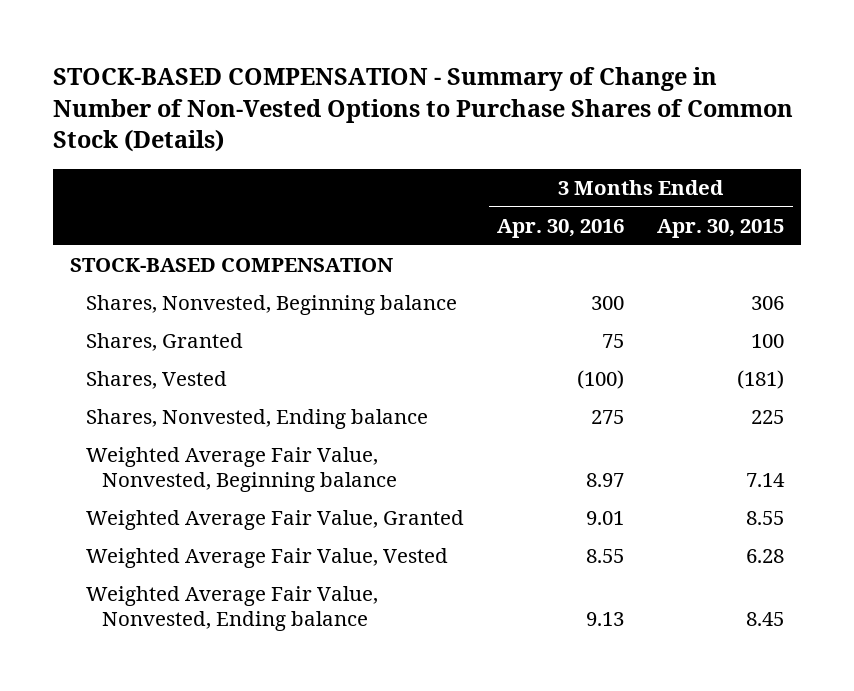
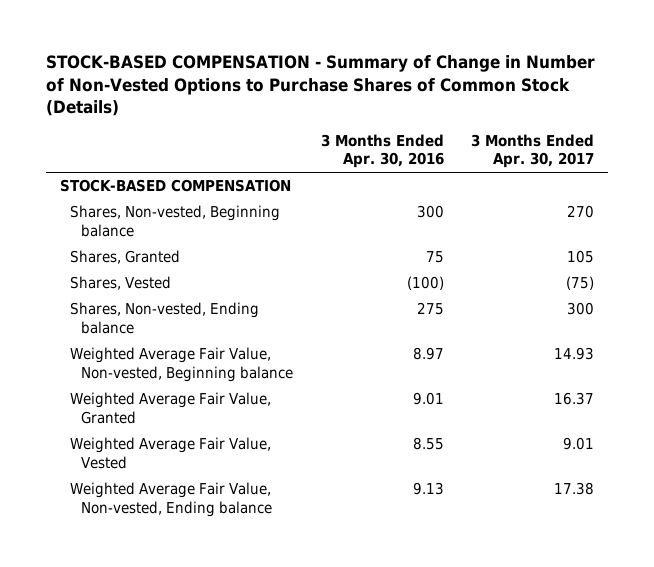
[657,219,785,239] Apr. 30, 2015 -> none
none -> [470,133,594,169] 3 Months Ended Apr. 30, 2017
[85,295,457,316] Shares, Nonvested, Beginning balance -> [70,205,281,237] Shares, Non-vested, Beginning balance
[85,409,428,430] Shares, Nonvested, Ending balance -> [70,302,260,334] Shares, Non-vested, Ending balance
[85,447,398,493] Weighted Average Fair Value, Nonvested, Beginning balance -> [70,347,294,382] Weighted Average Fair Value, Non-vested, Beginning balance
[85,586,378,632] Weighted Average Fair Value, Nonvested, Ending balance -> [70,482,273,517] Weighted Average Fair Value, Non-vested, Ending balance

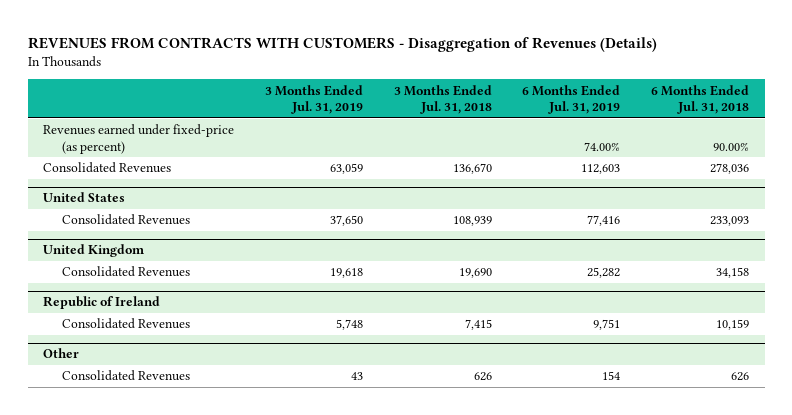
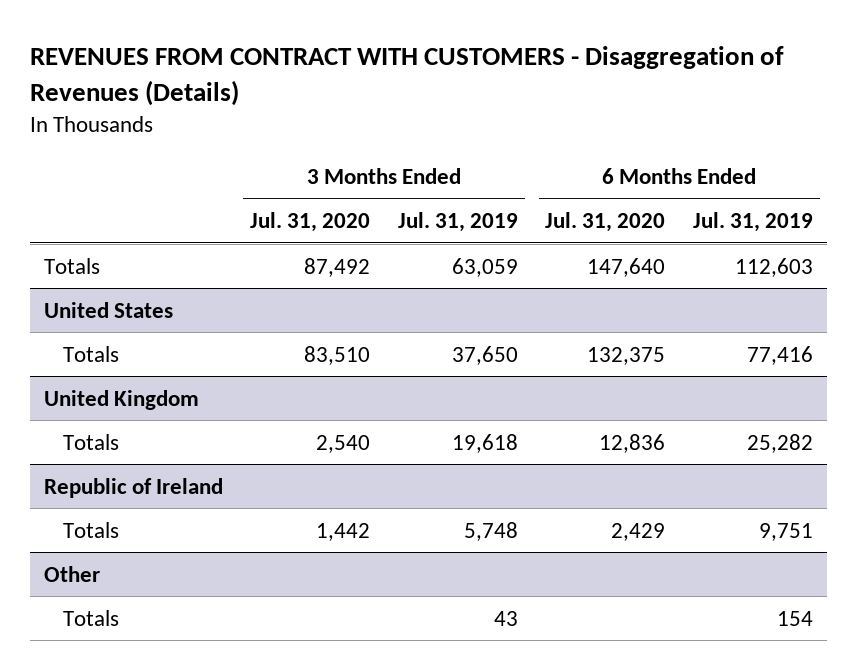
[27,37,657,53] REVENUES FROM CONTRACTS WITH CUSTOMERS - Disaggregation of Revenues (Details) -> [29,46,784,106] REVENUES FROM CONTRACT WITH CUSTOMERS - Disaggregation of Revenues (Details)
[393,84,492,115] 3 Months Ended Jul. 31, 2018 -> none
[651,84,750,115] 6 Months Ended Jul. 31, 2018 -> none
none -> [250,212,371,233] Jul. 31, 2020
none -> [545,212,666,233] Jul. 31, 2020
[43,124,235,154] Revenues earned under fixed-price (as percent) -> none
[43,162,172,174] Consolidated Revenues -> [43,257,100,274] Totals
[61,214,190,226] Consolidated Revenues -> [63,345,120,362] Totals
[61,266,190,278] Consolidated Revenues -> [63,433,120,450] Totals
[61,318,190,330] Consolidated Revenues -> [63,521,120,538] Totals
[61,370,190,382] Consolidated Revenues -> [63,609,120,626] Totals

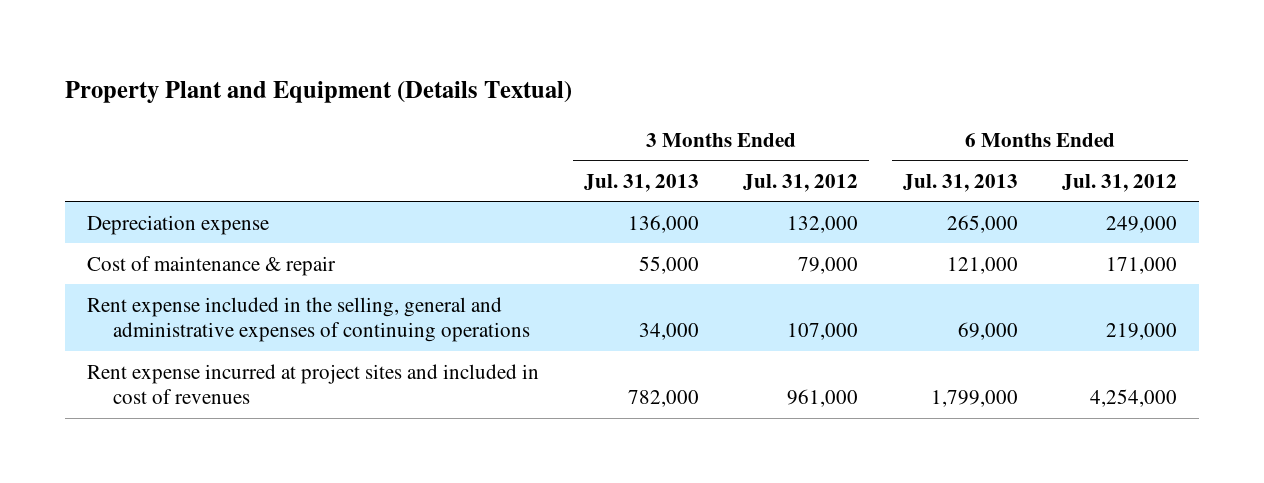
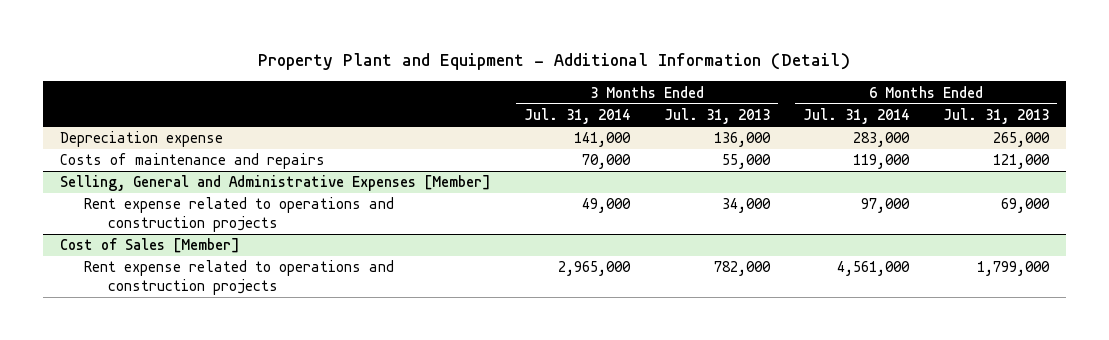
[65,81,573,104] Property Plant and Equipment (Details Textual) -> [258,53,851,71] Property Plant and Equipment - Additional Information (Detail)
[743,173,859,192] Jul. 31, 2012 -> none
[1062,173,1178,192] Jul. 31, 2012 -> none
none -> [524,108,631,125] Jul. 31, 2014
none -> [803,108,910,125] Jul. 31, 2014
[87,255,337,276] Cost of maintenance & repair -> [59,153,325,170] Costs of maintenance and repairs
none -> [59,175,491,192] Selling, General and Administrative Expenses [Member]
[87,296,531,343] Rent expense included in the selling, general and administrative expenses of continuing operations -> [83,197,394,232] Rent expense related to operations and construction projects
none -> [59,238,240,254] Cost of Sales [Member]
[87,363,540,405] Rent expense incurred at project sites and included in cost of revenues -> [83,260,394,295] Rent expense related to operations and construction projects

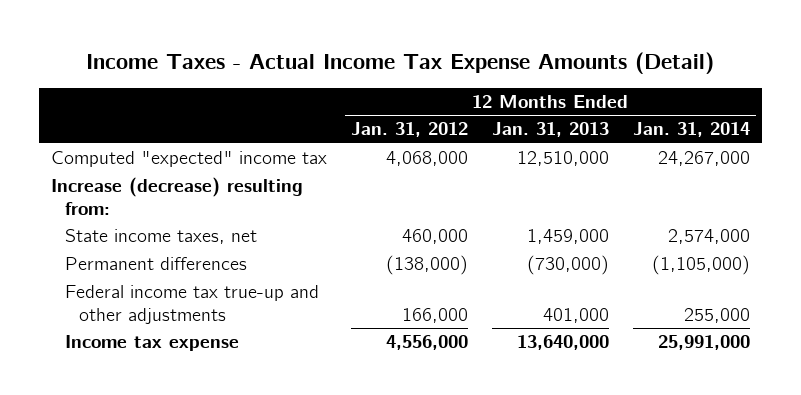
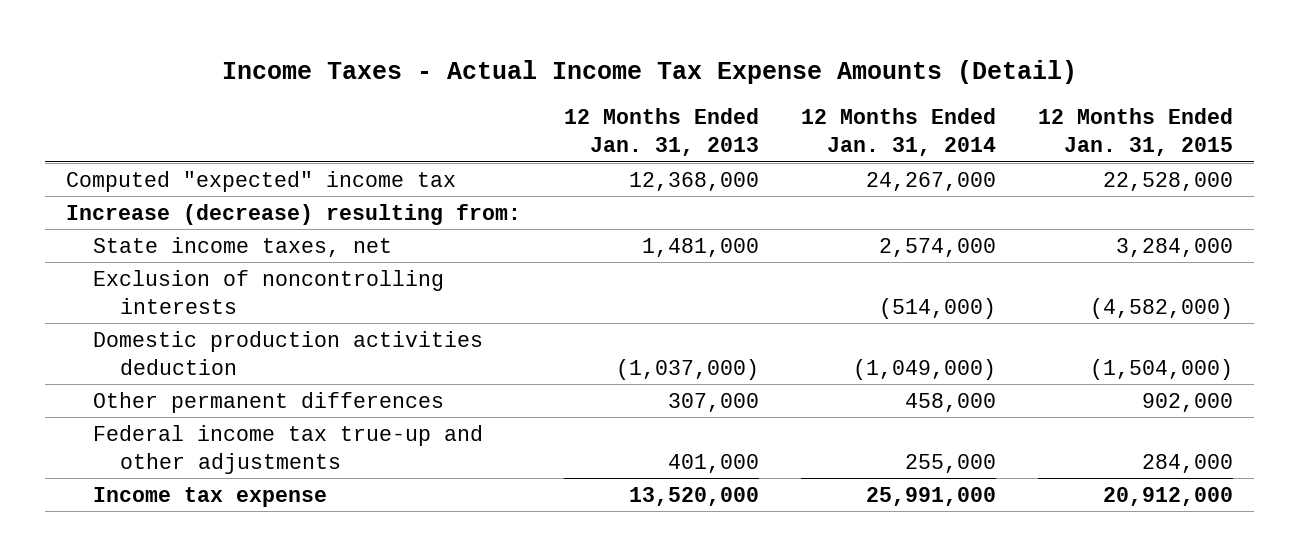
[351,122,469,138] Jan. 31, 2012 -> none
none -> [1038,108,1234,157] 12 Months Ended Jan. 31, 2015
[516,151,609,167] 12,510,000 -> [628,171,759,191] 12,368,000
[526,229,609,245] 1,459,000 -> [641,237,759,257] 1,481,000
none -> [93,269,445,314] Exclusion of noncontrolling interests
none -> [93,330,484,375] Domestic production activities deduction
[65,257,248,271] Permanent differences -> [93,391,445,413] Other permanent differences
[526,255,609,276] (730,000) -> [667,392,759,412] 307,000
[651,255,750,276] (1,105,000) -> [904,392,996,412] 458,000
[516,335,609,351] 13,640,000 -> [628,486,759,506] 13,520,000

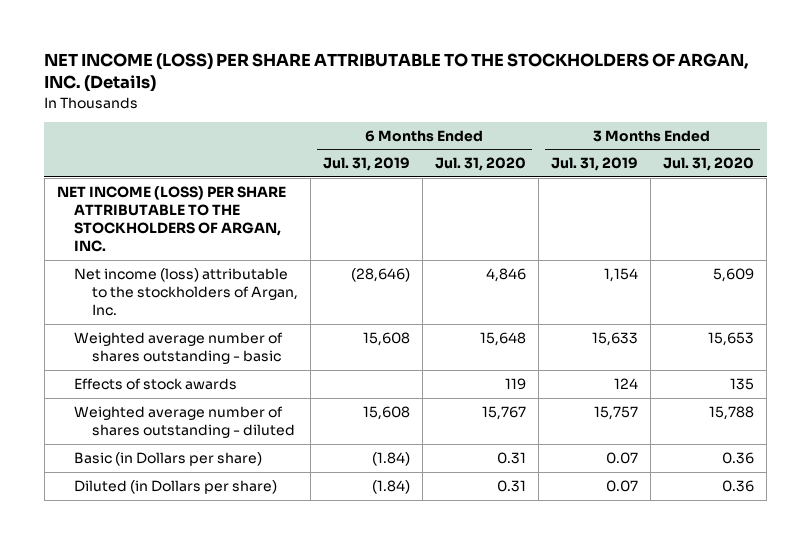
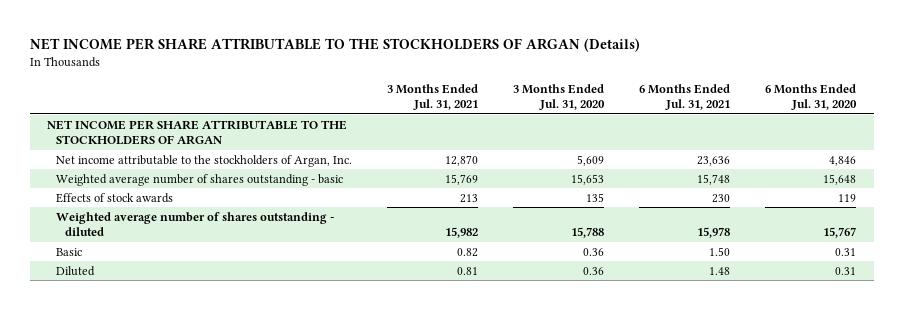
[44,53,750,93] NET INCOME (LOSS) PER SHARE ATTRIBUTABLE TO THE STOCKHOLDERS OF ARGAN, INC. (Details) -> [29,38,640,53] NET INCOME PER SHARE ATTRIBUTABLE TO THE STOCKHOLDERS OF ARGAN (Details)
[322,157,410,172] Jul. 31, 2019 -> none
[550,157,638,172] Jul. 31, 2019 -> none
none -> [387,83,479,111] 3 Months Ended Jul. 31, 2021
none -> [639,83,731,111] 6 Months Ended Jul. 31, 2021
[56,185,286,253] NET INCOME (LOSS) PER SHARE ATTRIBUTABLE TO THE STOCKHOLDERS OF ARGAN, INC. -> [47,119,348,146] NET INCOME PER SHARE ATTRIBUTABLE TO THE STOCKHOLDERS OF ARGAN
[74,267,298,317] Net income (loss) attributable to the stockholders of Argan, Inc. -> [56,154,353,167] Net income attributable to the stockholders of Argan, Inc.
[74,451,263,466] Basic (in Dollars per share) -> [56,247,83,256] Basic
[74,479,278,494] Diluted (in Dollars per share) -> [56,265,96,276] Diluted

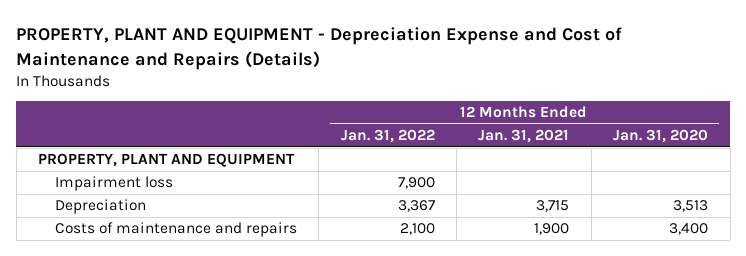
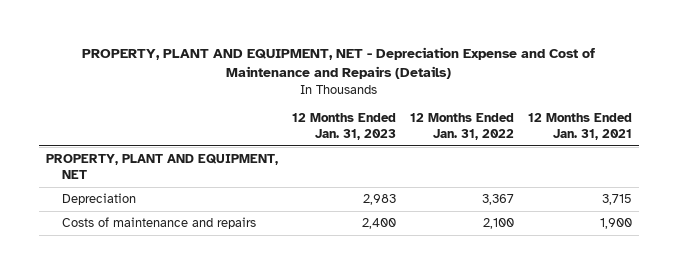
[16,27,623,70] PROPERTY, PLANT AND EQUIPMENT - Depreciation Expense and Cost of Maintenance and Repairs (Details) -> [81,46,595,79] PROPERTY, PLANT AND EQUIPMENT, NET - Depreciation Expense and Cost of Maintenance and Repairs (Details)
[613,129,709,144] Jan. 31, 2020 -> none
none -> [291,113,396,140] 12 Months Ended Jan. 31, 2023
[54,176,173,192] Impairment loss -> none
[38,153,296,168] PROPERTY, PLANT AND EQUIPMENT -> [45,154,278,179] PROPERTY, PLANT AND EQUIPMENT, NET

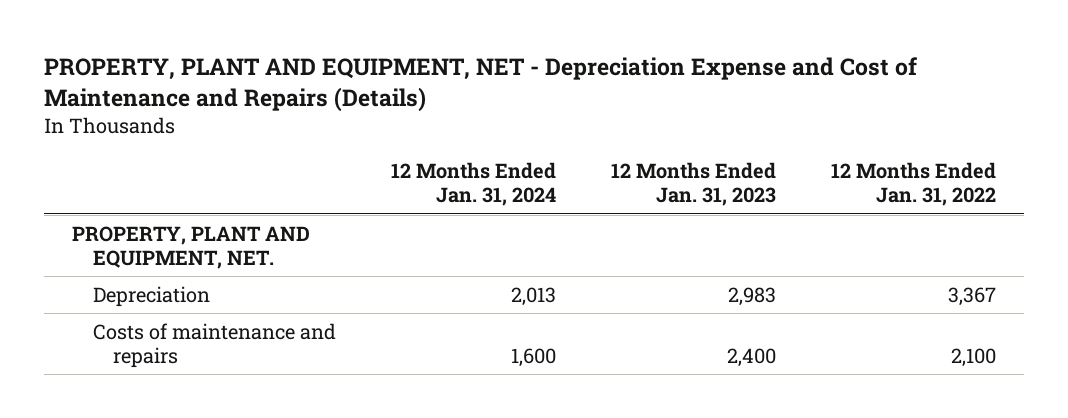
[527,113,632,140] 12 Months Ended Jan. 31, 2021 -> none
none -> [390,162,556,207] 12 Months Ended Jan. 31, 2024
[45,154,278,179] PROPERTY, PLANT AND EQUIPMENT, NET -> [72,225,311,269] PROPERTY, PLANT AND EQUIPMENT, NET.

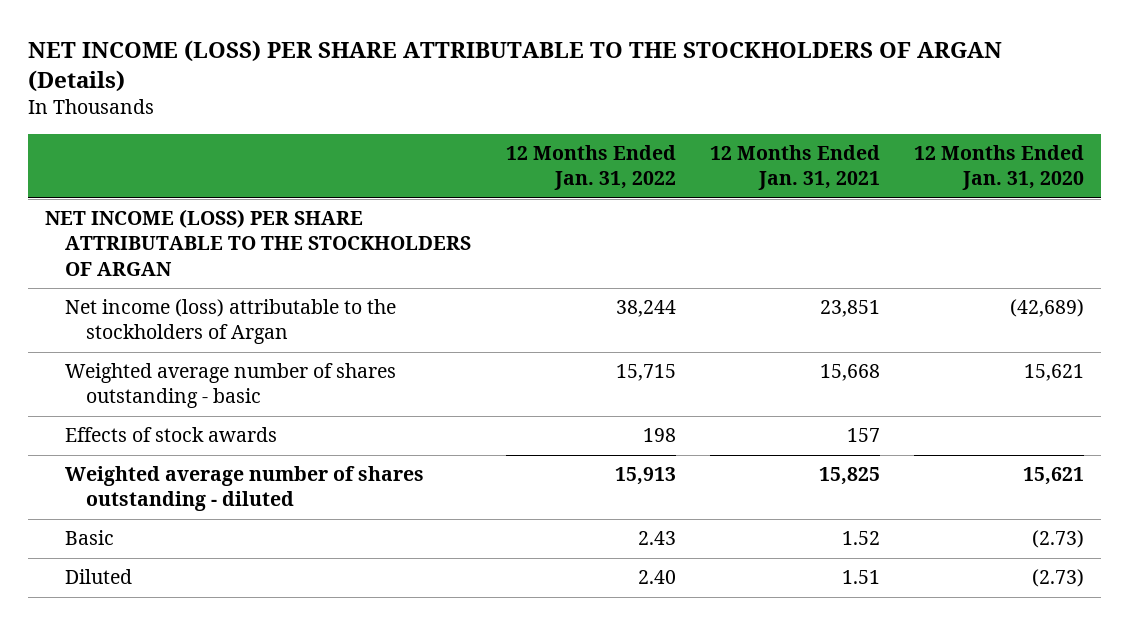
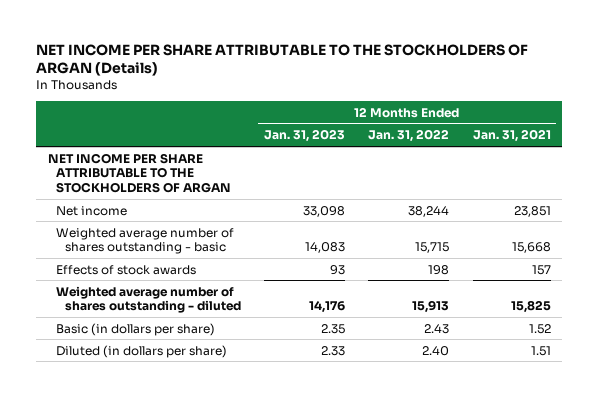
[27,39,1002,93] NET INCOME (LOSS) PER SHARE ATTRIBUTABLE TO THE STOCKHOLDERS OF ARGAN (Details) -> [35,43,528,77] NET INCOME PER SHARE ATTRIBUTABLE TO THE STOCKHOLDERS OF ARGAN (Details)
[914,145,1085,191] 12 Months Ended Jan. 31, 2020 -> none
none -> [263,129,345,143] Jan. 31, 2023
[44,209,472,276] NET INCOME (LOSS) PER SHARE ATTRIBUTABLE TO THE STOCKHOLDERS OF ARGAN -> [47,152,232,193] NET INCOME PER SHARE ATTRIBUTABLE TO THE STOCKHOLDERS OF ARGAN
[65,299,397,345] Net income (loss) attributable to the stockholders of Argan -> [56,205,128,216] Net income
[65,530,115,546] Basic -> [56,322,216,336] Basic (in dollars per share)
[65,569,133,585] Diluted -> [56,344,228,358] Diluted (in dollars per share)

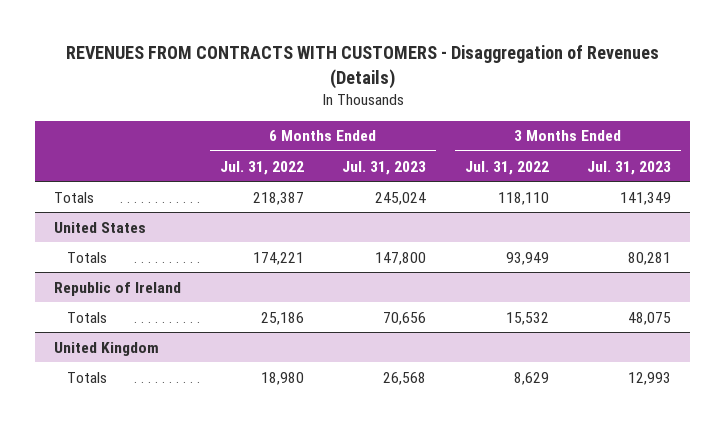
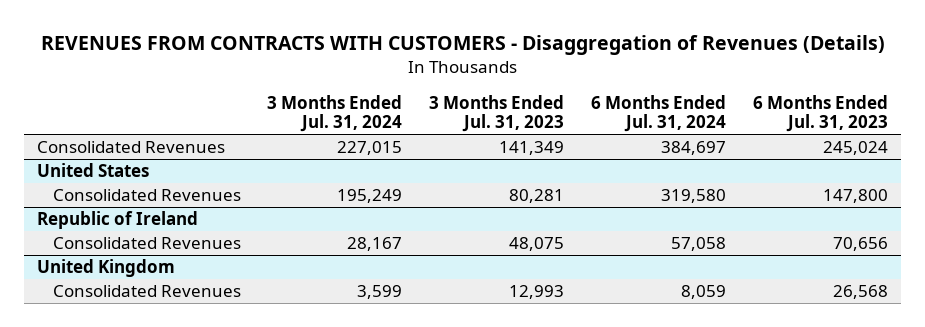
[219,160,304,175] Jul. 31, 2022 -> none
[464,160,549,175] Jul. 31, 2022 -> none
none -> [267,94,403,133] 3 Months Ended Jul. 31, 2024
none -> [591,94,727,133] 6 Months Ended Jul. 31, 2024
[54,191,95,203] Totals -> [37,141,226,154] Consolidated Revenues
[66,251,107,263] Totals -> [52,189,241,202] Consolidated Revenues
[66,311,107,323] Totals -> [52,237,241,250] Consolidated Revenues
[66,371,107,383] Totals -> [52,285,241,298] Consolidated Revenues

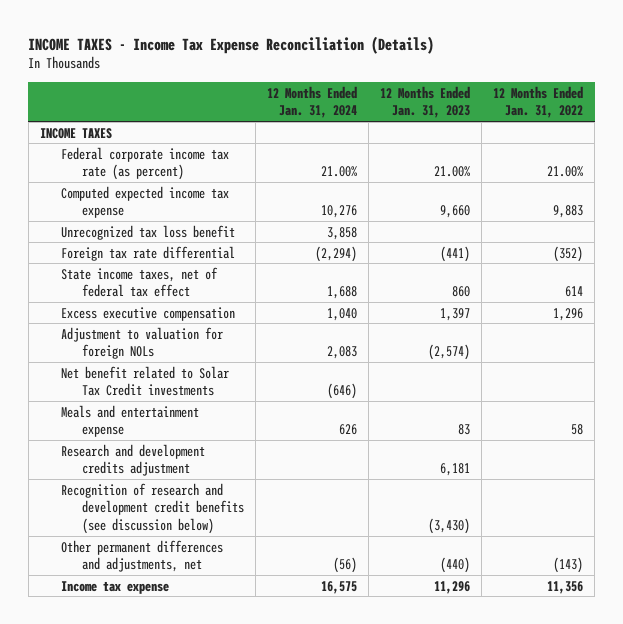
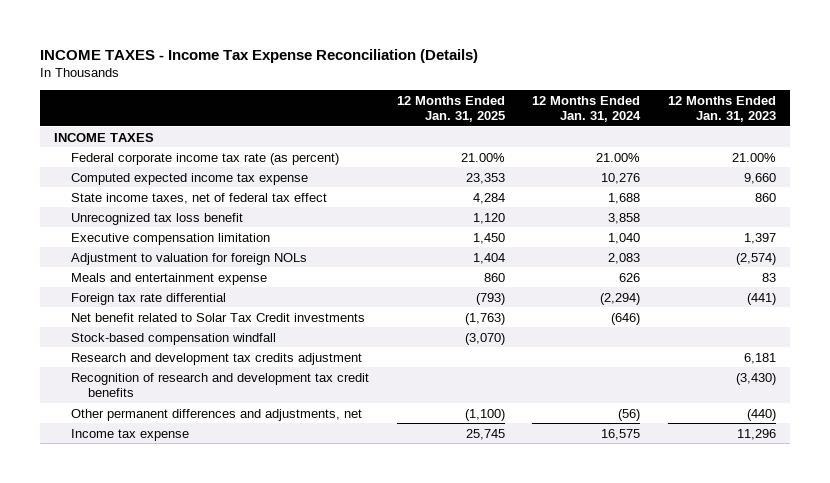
[493,85,584,119] 12 Months Ended Jan. 31, 2022 -> none
none -> [396,95,505,123] 12 Months Ended Jan. 31, 2025
[60,224,235,240] Unrecognized tax loss benefit -> [70,212,243,225] Unrecognized tax loss benefit
[60,306,235,321] Excess executive compensation -> [70,232,270,245] Executive compensation limitation
[60,245,235,261] Foreign tax rate differential -> [70,292,226,305] Foreign tax rate differential
[60,365,229,397] Net benefit related to Solar Tax Credit investments -> [70,312,365,322] Net benefit related to Solar Tax Credit investments
none -> [70,332,276,345] Stock-based compensation windfall
[60,443,205,477] Research and development credits adjustment -> [70,352,362,365] Research and development tax credits adjustment
[60,482,245,535] Recognition of research and development credit benefits (see discussion below) -> [70,372,369,397] Recognition of research and development tax credit benefits

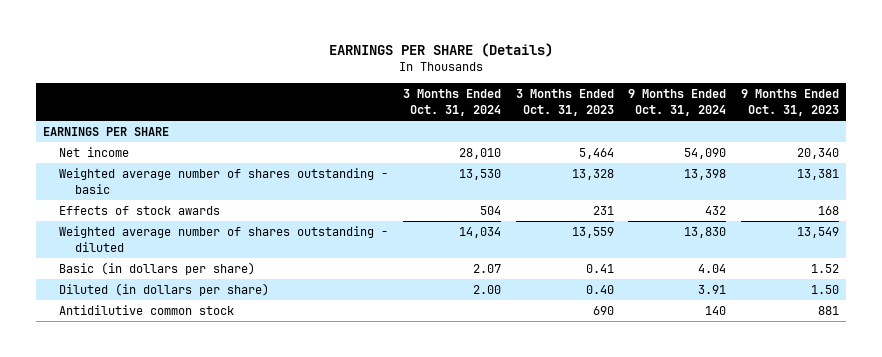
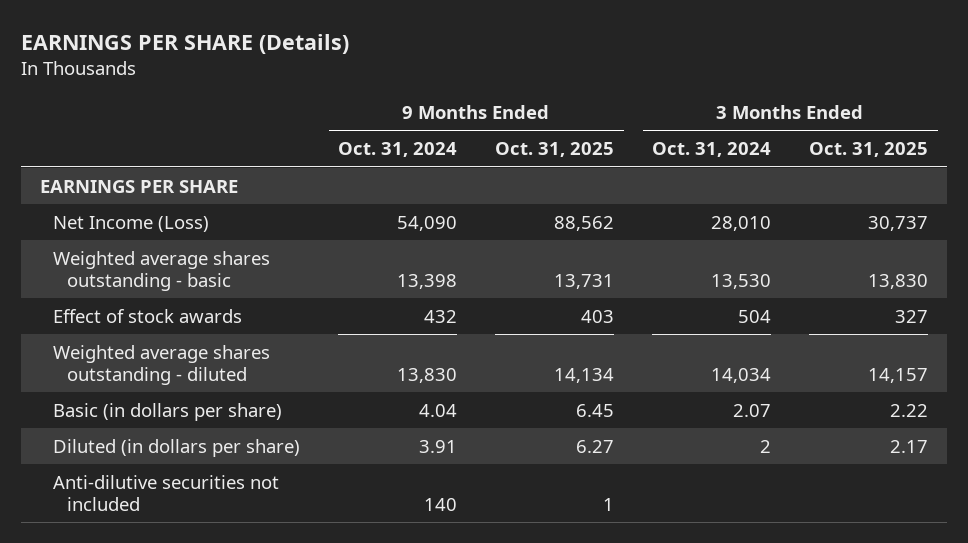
[515,89,614,116] 3 Months Ended Oct. 31, 2023 -> none
[741,89,840,116] 9 Months Ended Oct. 31, 2023 -> none
none -> [495,142,615,158] Oct. 31, 2025
none -> [809,142,929,158] Oct. 31, 2025
[59,147,130,158] Net income -> [53,215,210,232] Net Income (Loss)
[59,168,389,194] Weighted average number of shares outstanding - basic -> [53,250,271,291] Weighted average shares outstanding - basic
[59,206,221,216] Effects of stock awards -> [53,308,243,323] Effect of stock awards
[59,226,389,252] Weighted average number of shares outstanding - diluted -> [53,344,271,385] Weighted average shares outstanding - diluted
[472,285,501,295] 2.00 -> [760,439,772,453] 2
[59,305,235,316] Antidilutive common stock -> [53,474,280,511] Anti-dilutive securities not included

